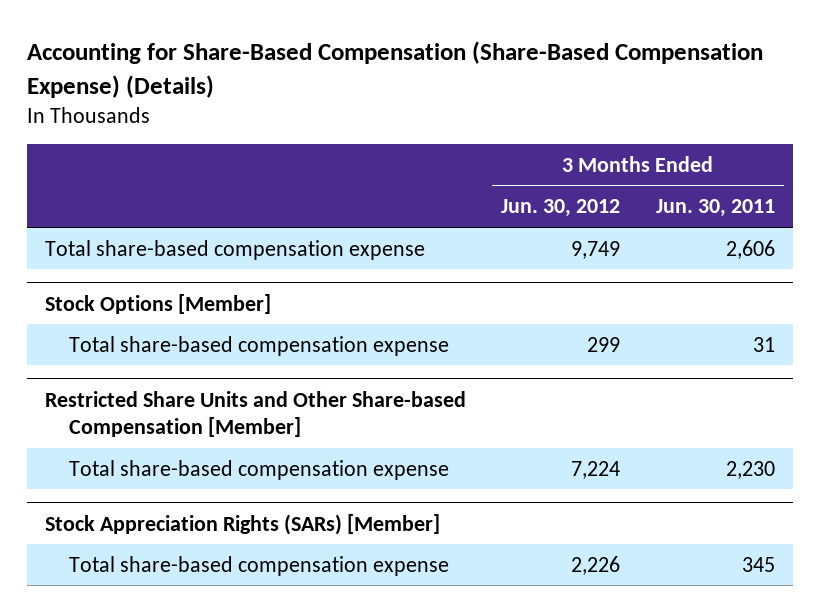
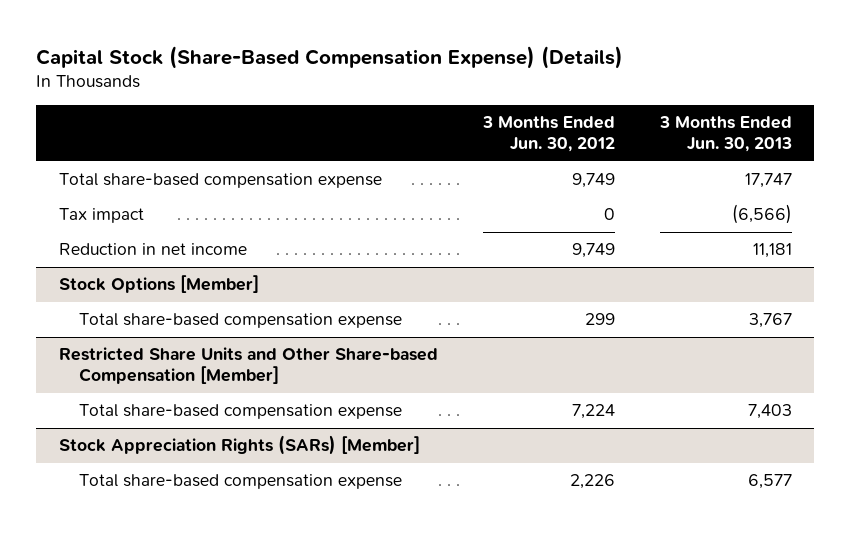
[26,41,763,98] Accounting for Share-Based Compensation (Share-Based Compensation Expense) (Details) -> [36,45,624,69] Capital Stock (Share-Based Compensation Expense) (Details)
[656,199,776,218] Jun. 30, 2011 -> none
none -> [658,116,792,153] 3 Months Ended Jun. 30, 2013
none -> [58,208,144,224] Tax impact
none -> [58,243,247,256] Reduction in net income

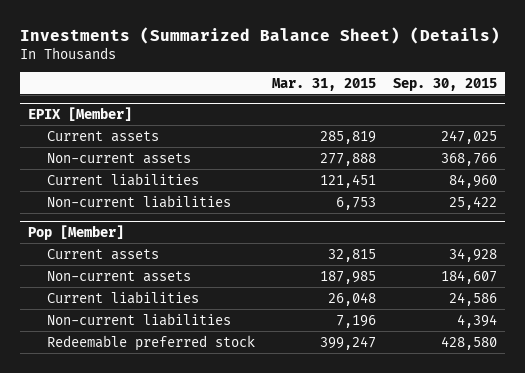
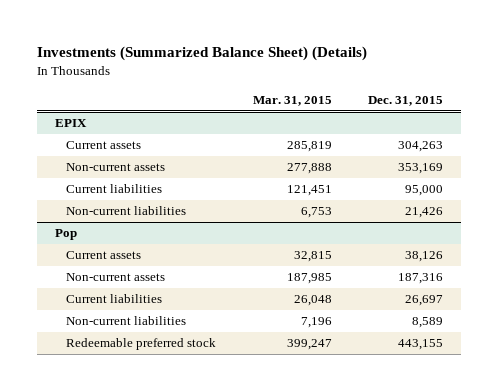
[392,77,497,91] Sep. 30, 2015 -> none
none -> [368,95,444,106] Dec. 31, 2015
[28,106,133,121] EPIX [Member] -> [55,119,88,128] EPIX
[28,224,125,240] Pop [Member] -> [55,229,78,241] Pop

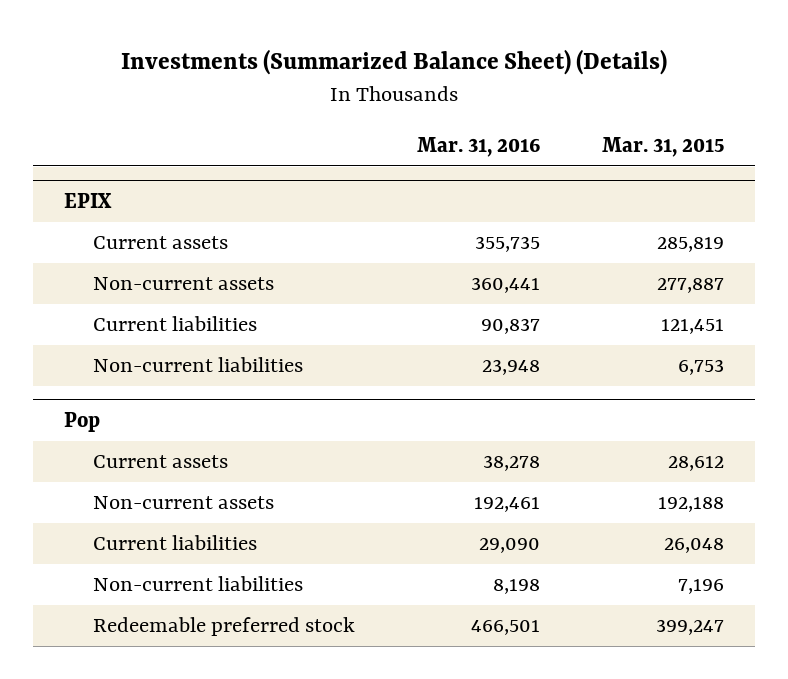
[368,95,444,106] Dec. 31, 2015 -> none
none -> [417,136,541,157] Mar. 31, 2016
[286,163,332,175] 277,888 -> [656,278,724,294] 277,887
[293,251,332,263] 32,815 -> [667,456,724,472] 28,612
[286,273,332,285] 187,985 -> [657,497,724,513] 192,188

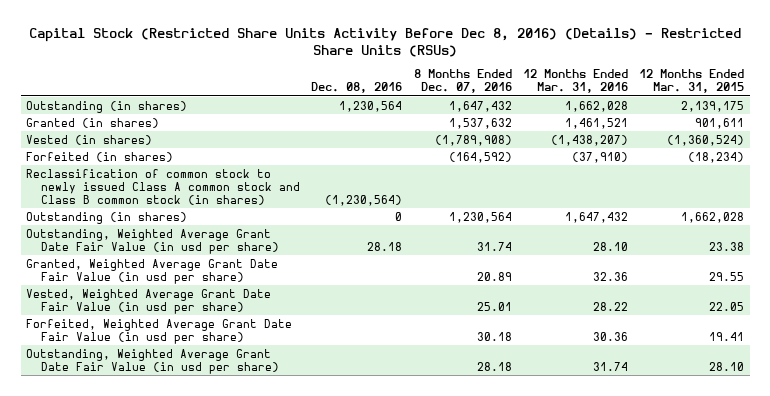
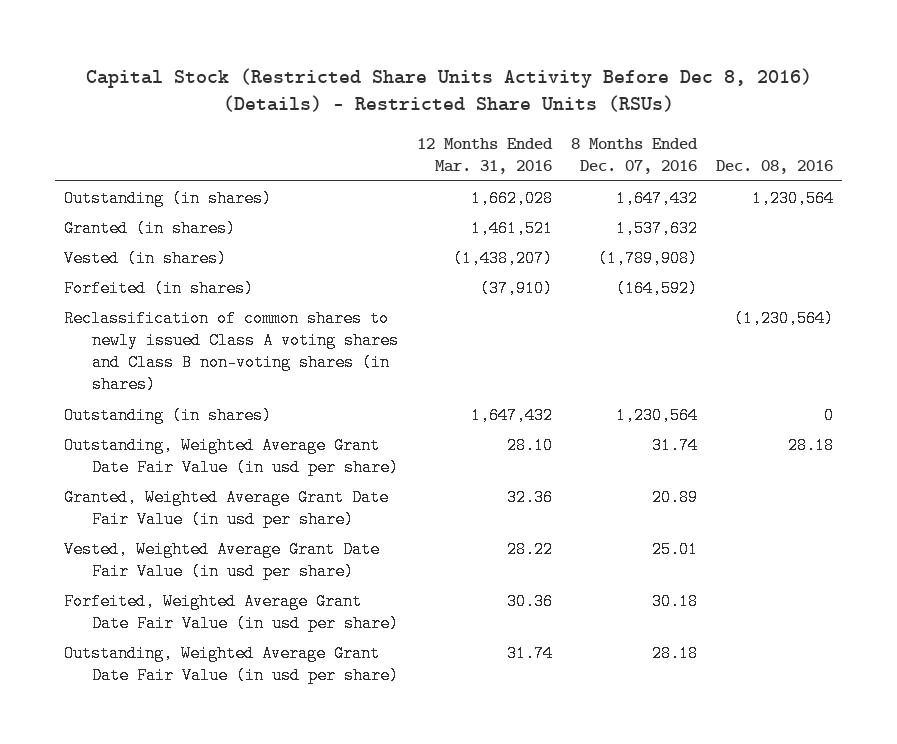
[638,69,744,94] 12 Months Ended Mar. 31, 2015 -> none
[26,168,301,205] Reclassification of common stock to newly issued Class A common stock and Class B common stock (in shares) -> [64,309,399,393] Reclassification of common shares to newly issued Class A voting shares and Class B non-voting shares (in shares)

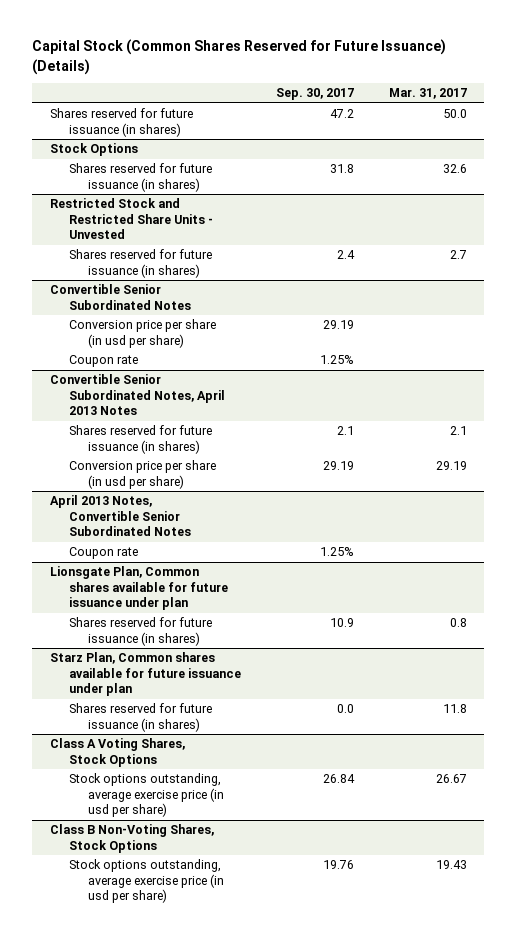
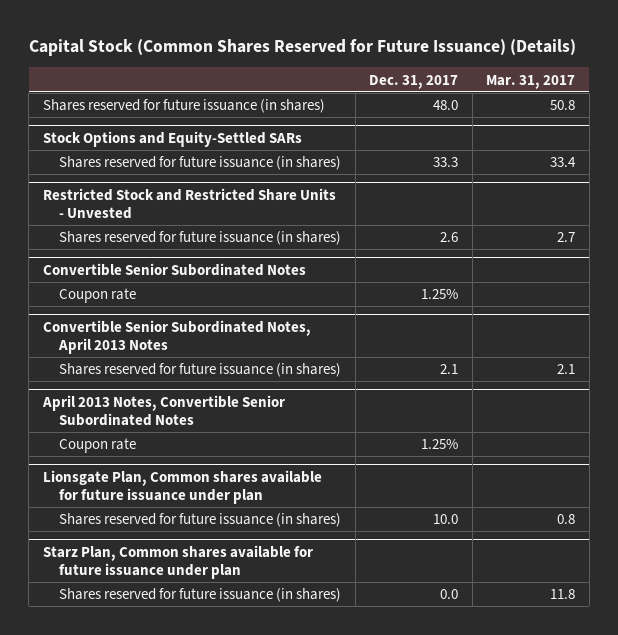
[275,88,354,101] Sep. 30, 2017 -> none
none -> [369,74,459,89] Dec. 31, 2017
[442,109,467,119] 50.0 -> [550,100,576,111] 50.8
[49,143,138,157] Stock Options -> [42,130,302,147] Stock Options and Equity-Settled SARs
[442,164,467,174] 32.6 -> [550,157,577,168] 33.4
[68,319,216,348] Conversion price per share (in usd per share) -> none
[68,460,216,489] Conversion price per share (in usd per share) -> none
[49,738,185,767] Class A Voting Shares, Stock Options -> none
[68,773,225,818] Stock options outstanding, average exercise price (in usd per share) -> none
[49,824,214,853] Class B Non-Voting Shares, Stock Options -> none
[68,859,225,904] Stock options outstanding, average exercise price (in usd per share) -> none

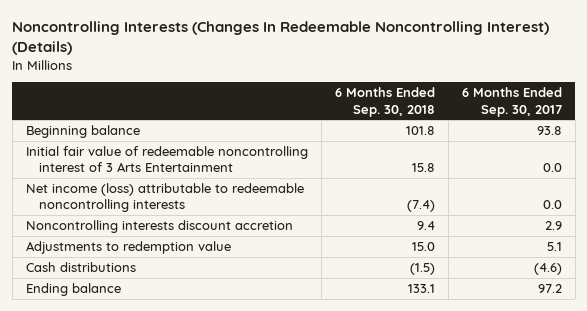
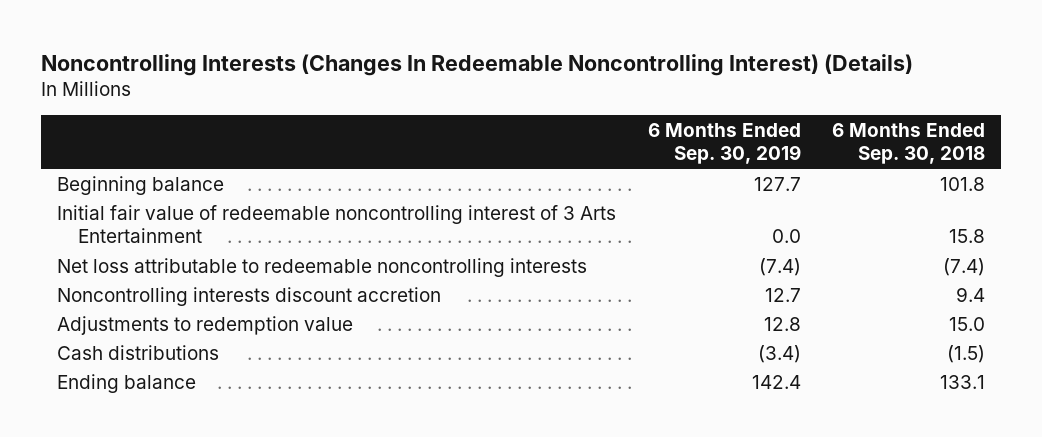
[461,87,562,117] 6 Months Ended Sep. 30, 2017 -> none
none -> [647,122,801,165] 6 Months Ended Sep. 30, 2019
[25,182,304,213] Net income (loss) attributable to redeemable noncontrolling interests -> [57,257,588,277] Net loss attributable to redeemable noncontrolling interests

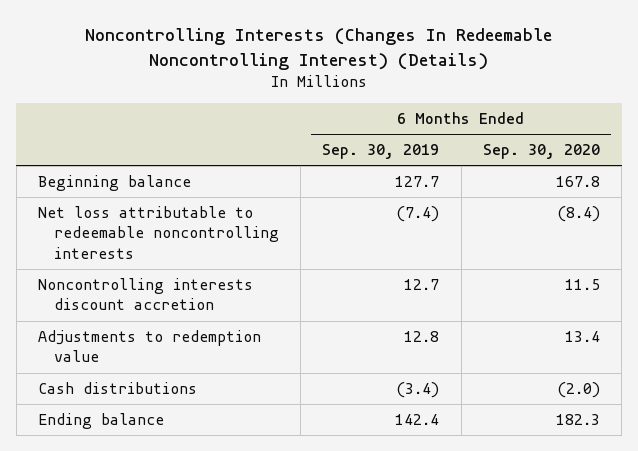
[832,122,986,165] 6 Months Ended Sep. 30, 2018 -> none
none -> [482,144,600,160] Sep. 30, 2020
[57,204,617,244] Initial fair value of redeemable noncontrolling interest of 3 Arts Entertainment -> none

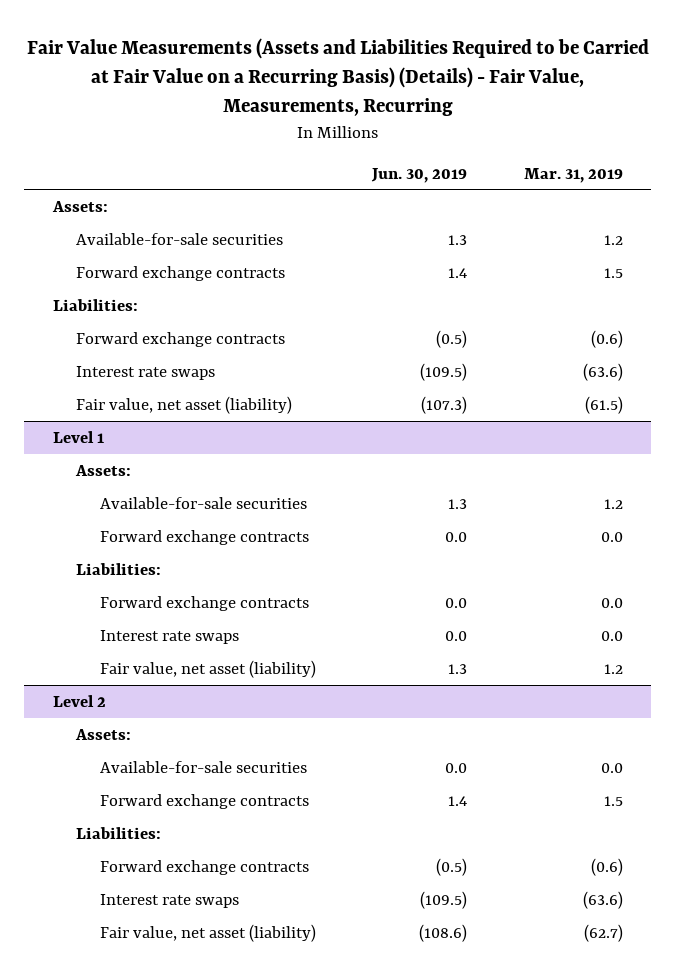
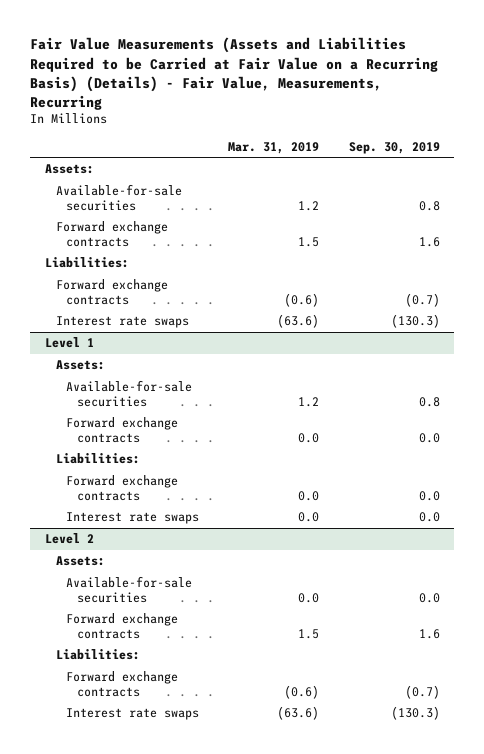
[371,167,468,183] Jun. 30, 2019 -> none
none -> [348,141,440,154] Sep. 30, 2019
[76,395,293,414] Fair value, net asset (liability) -> none
[99,659,316,678] Fair value, net asset (liability) -> none
[99,923,316,942] Fair value, net asset (liability) -> none

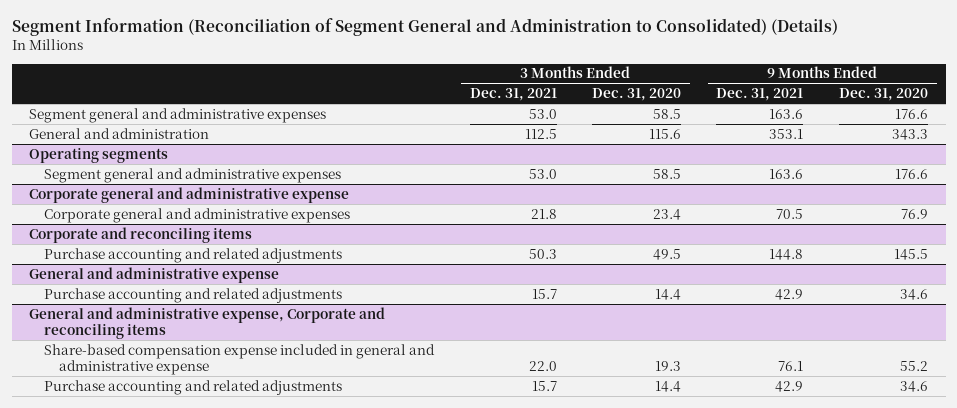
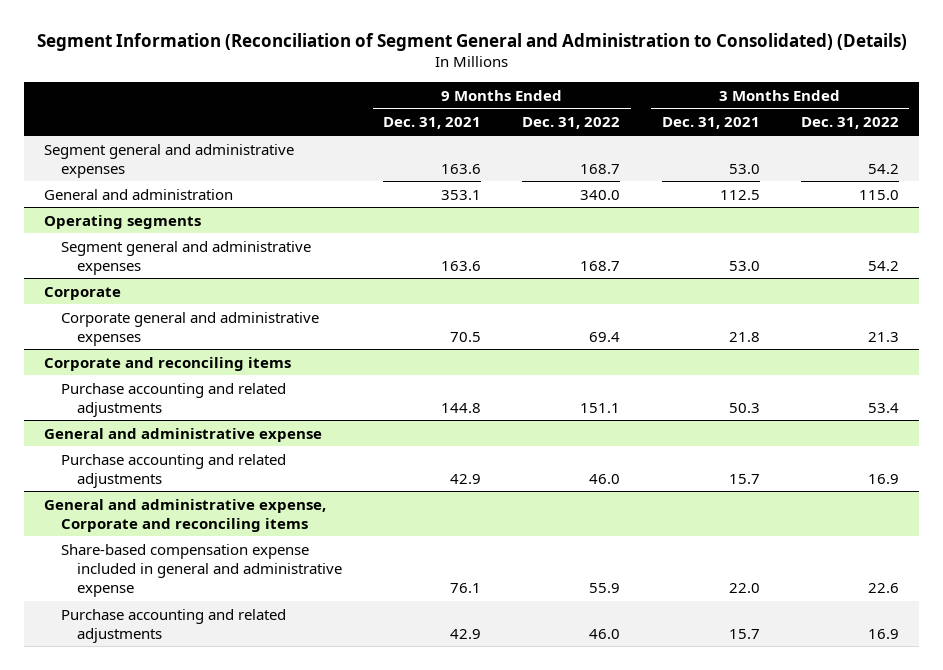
[592,88,682,102] Dec. 31, 2020 -> none
[838,88,928,102] Dec. 31, 2020 -> none
none -> [522,117,621,130] Dec. 31, 2022
none -> [800,117,899,130] Dec. 31, 2022
[29,186,350,203] Corporate general and administrative expense -> [44,286,122,300] Corporate

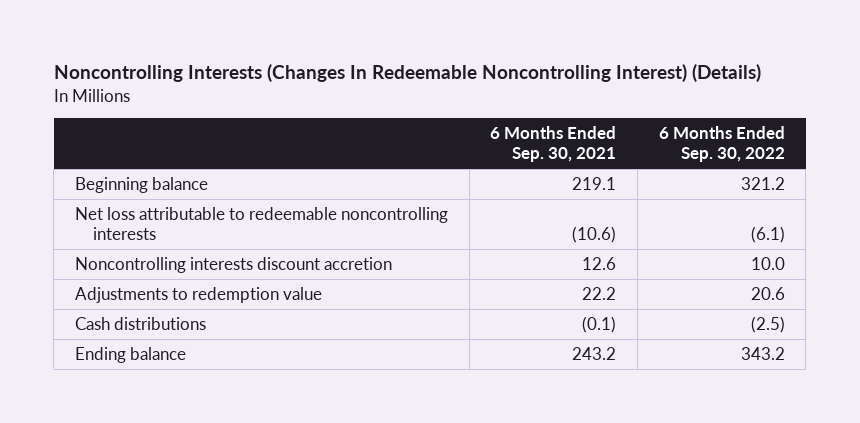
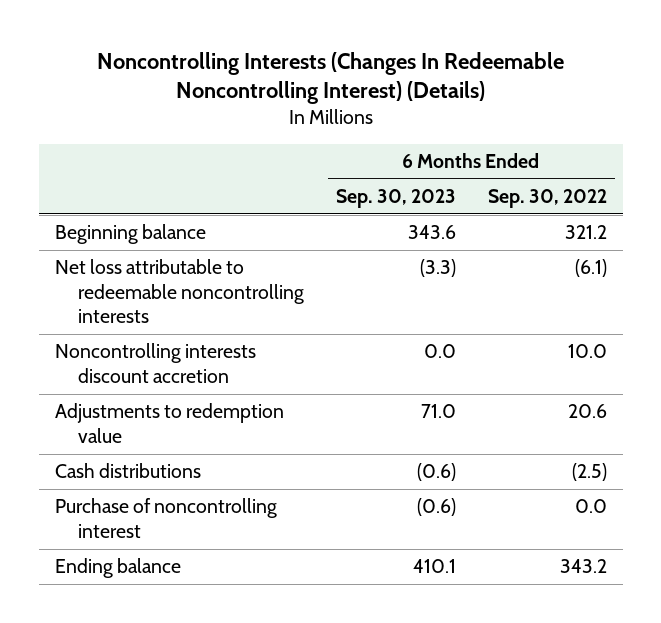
[490,125,617,163] 6 Months Ended Sep. 30, 2021 -> none
none -> [336,188,457,208] Sep. 30, 2023
none -> [54,498,277,538] Purchase of noncontrolling interest

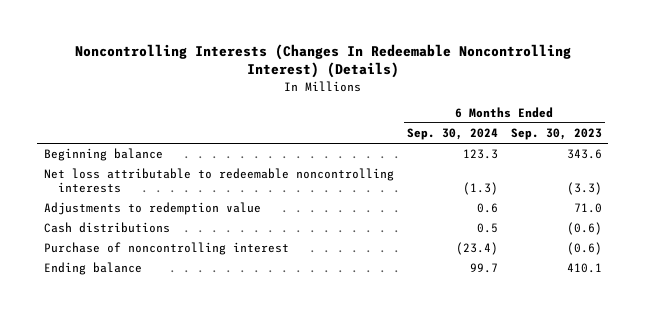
[487,188,607,208] Sep. 30, 2022 -> none
none -> [406,128,498,141] Sep. 30, 2024
[54,343,256,383] Noncontrolling interests discount accretion -> none

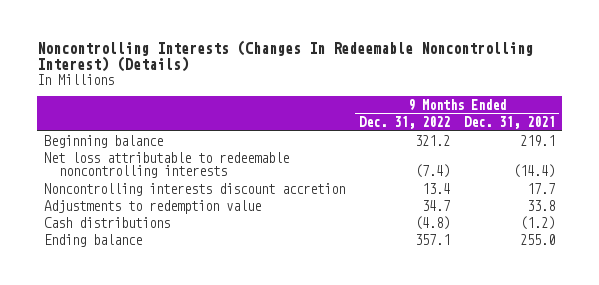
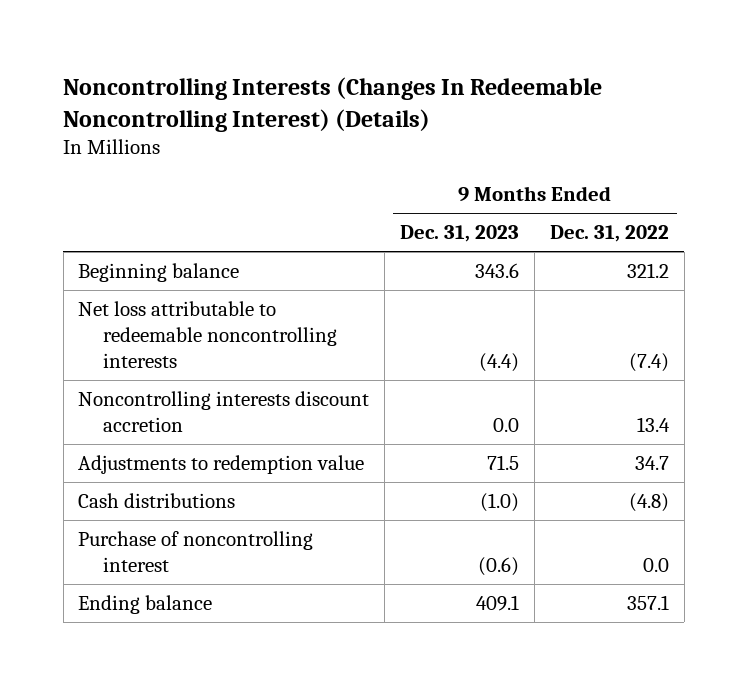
[464,115,556,129] Dec. 31, 2021 -> none
none -> [400,225,520,243] Dec. 31, 2023
none -> [78,531,314,573] Purchase of noncontrolling interest

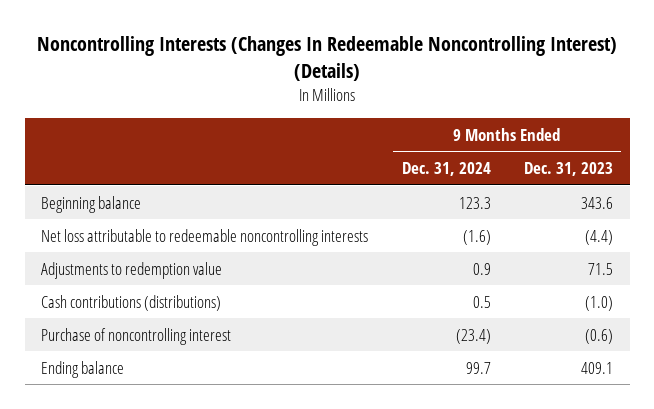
[550,225,670,243] Dec. 31, 2022 -> none
none -> [401,162,491,177] Dec. 31, 2024
[78,391,370,433] Noncontrolling interests discount accretion -> none
[78,493,236,509] Cash distributions -> [41,294,222,311] Cash contributions (distributions)

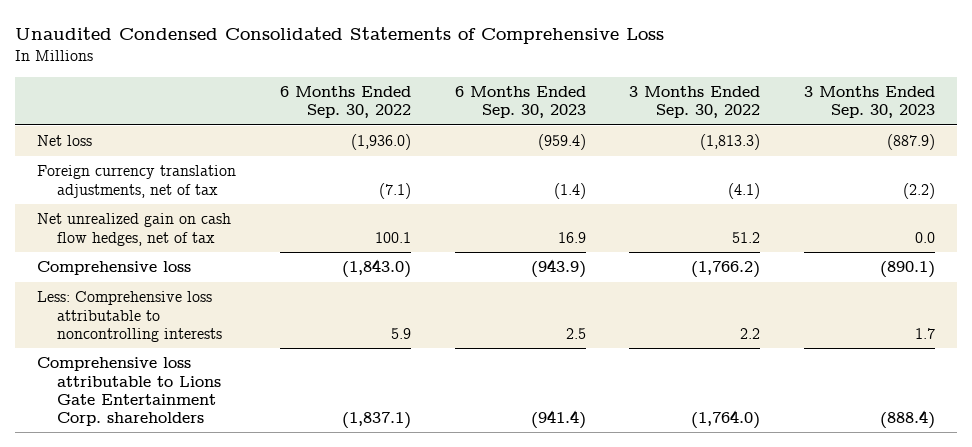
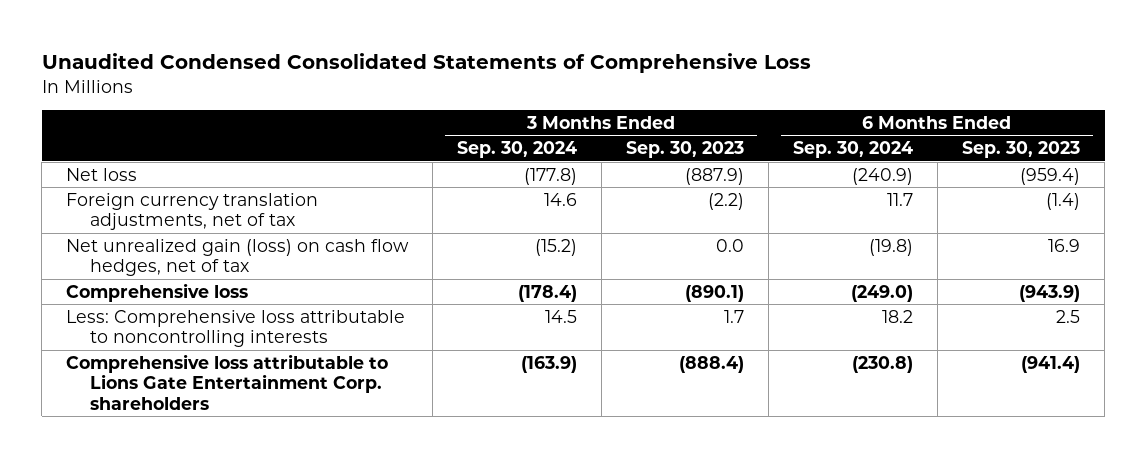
[279,85,411,119] 6 Months Ended Sep. 30, 2022 -> none
[629,85,761,119] 3 Months Ended Sep. 30, 2022 -> none
none -> [457,141,578,159] Sep. 30, 2024
none -> [793,141,914,159] Sep. 30, 2024
[37,213,232,246] Net unrealized gain on cash flow hedges, net of tax -> [66,238,410,277] Net unrealized gain (loss) on cash flow hedges, net of tax

